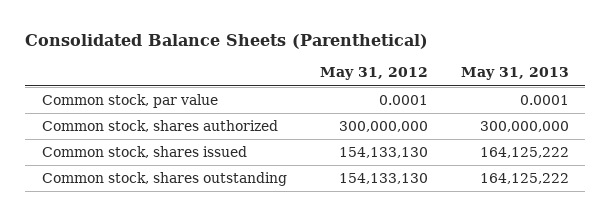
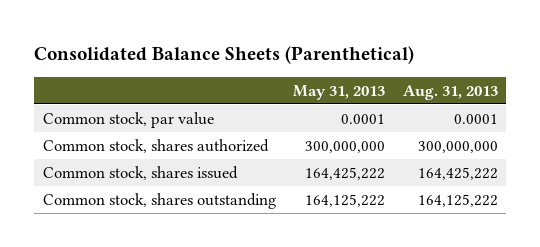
[319,67,428,81] May 31, 2012 -> none
none -> [402,84,498,100] Aug. 31, 2013
[479,146,569,158] 164,125,222 -> [305,166,386,180] 164,425,222

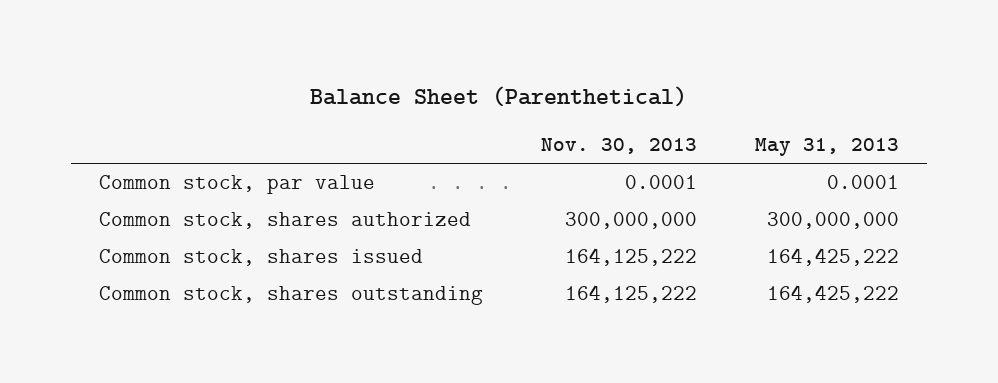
[34,46,415,65] Consolidated Balance Sheets (Parenthetical) -> [310,86,688,108] Balance Sheet (Parenthetical)
[402,84,498,100] Aug. 31, 2013 -> none
none -> [541,138,698,155] Nov. 30, 2013
[305,193,386,207] 164,125,222 -> [766,285,899,304] 164,425,222

